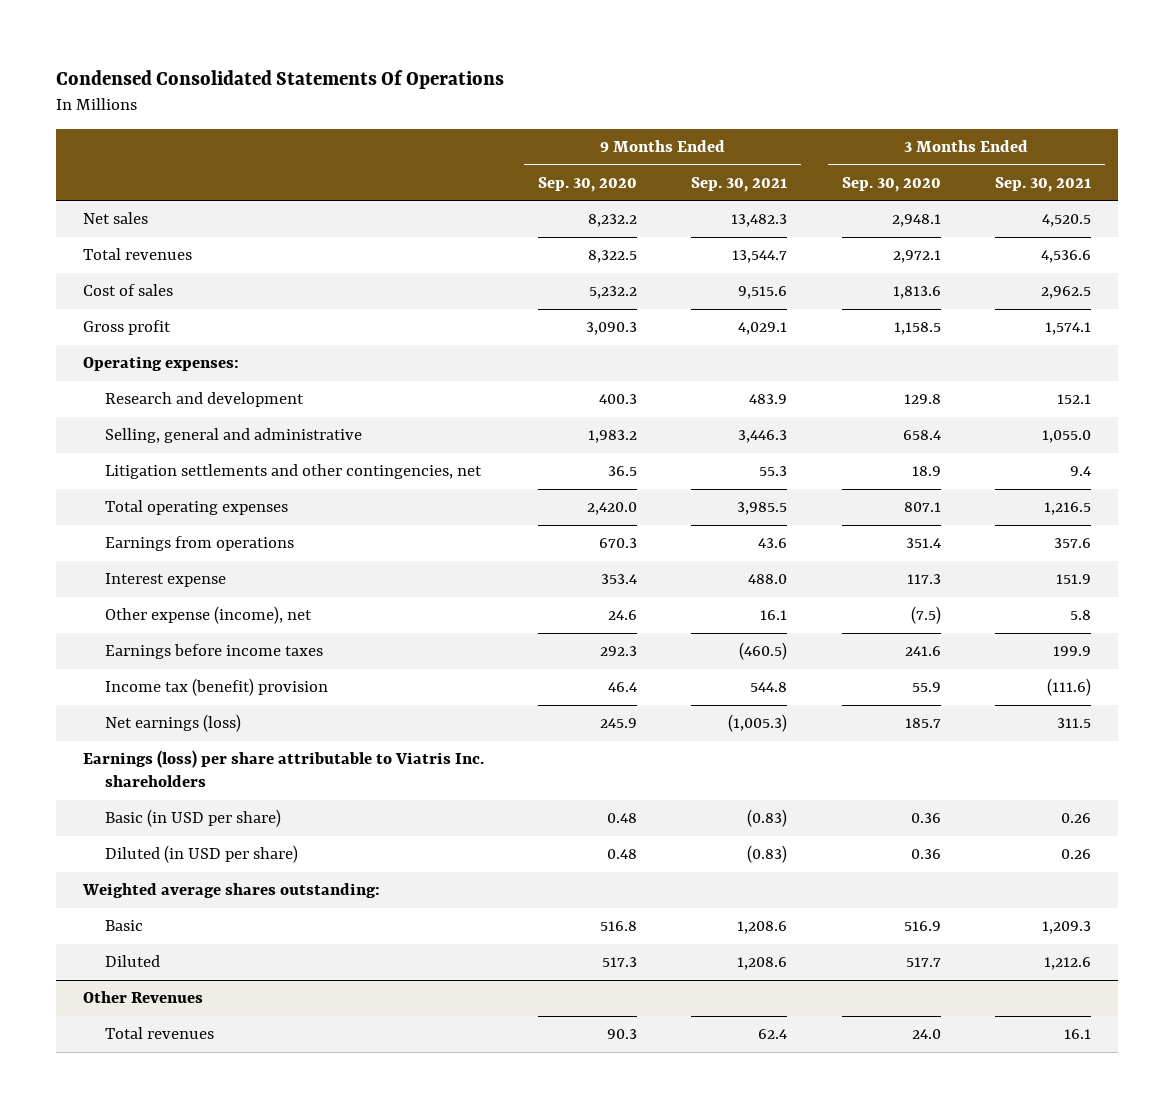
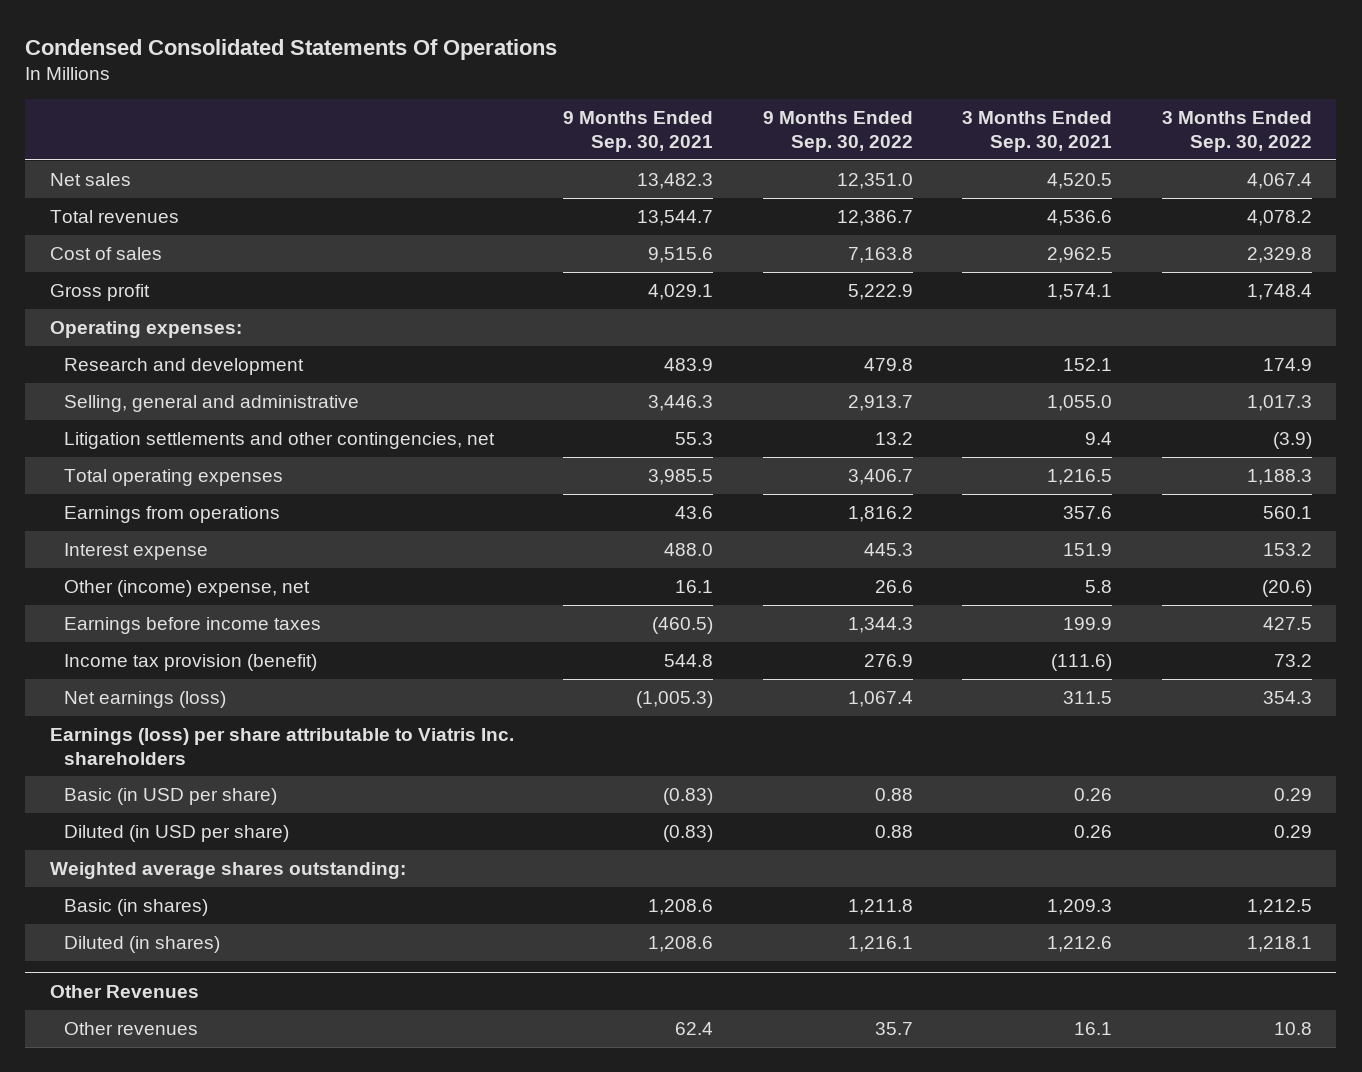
[538,176,638,192] Sep. 30, 2020 -> none
[841,176,941,192] Sep. 30, 2020 -> none
none -> [762,111,913,152] 9 Months Ended Sep. 30, 2022
none -> [1161,111,1312,152] 3 Months Ended Sep. 30, 2022
[104,606,312,625] Other expense (income), net -> [64,579,311,597] Other (income) expense, net
[104,678,328,697] Income tax (benefit) provision -> [64,653,318,671] Income tax provision (benefit)
[104,920,143,932] Basic -> [64,898,209,916] Basic (in shares)
[104,955,160,968] Diluted -> [64,935,221,953] Diluted (in shares)
[104,1027,214,1040] Total revenues -> [64,1021,199,1035] Other revenues

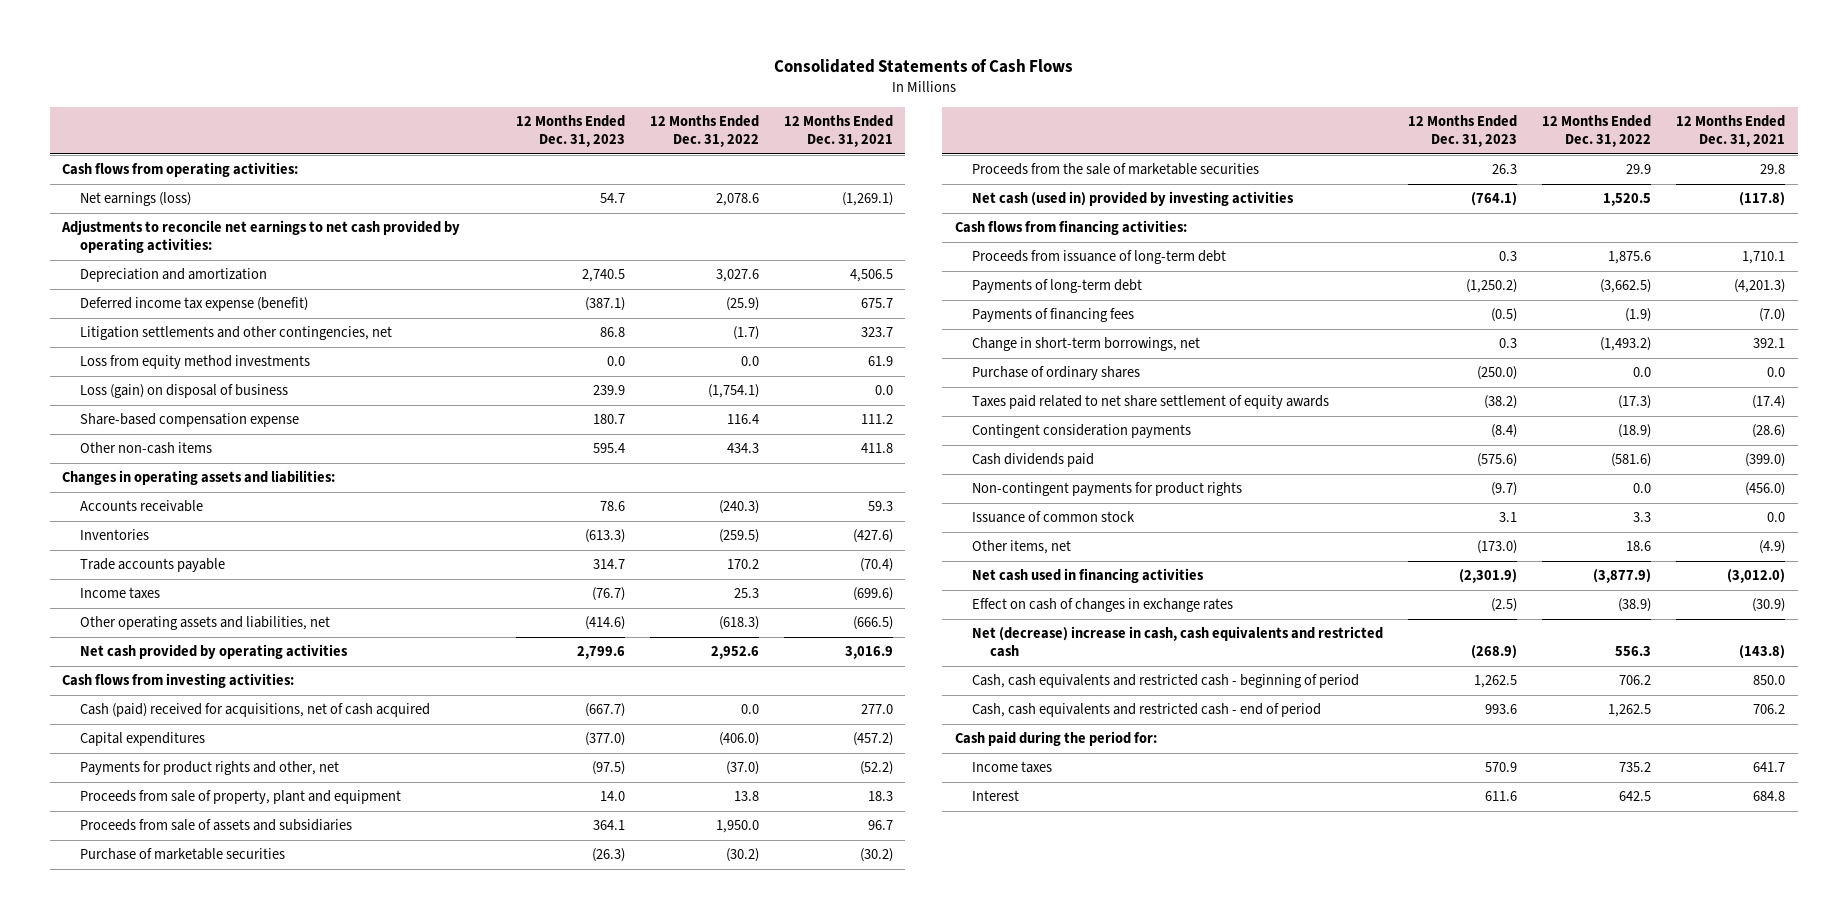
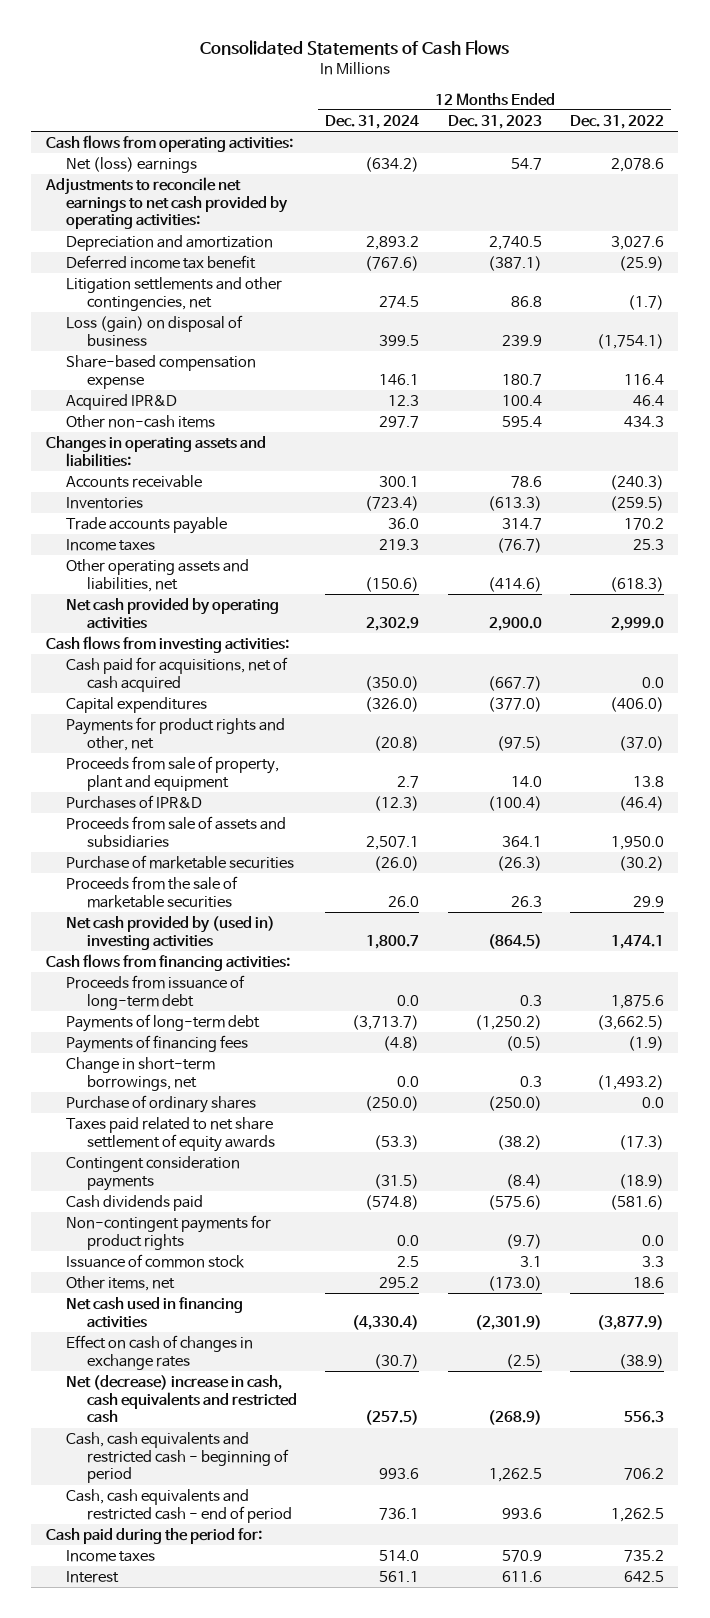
[783,115,893,148] 12 Months Ended Dec. 31, 2021 -> none
none -> [325,114,420,129] Dec. 31, 2024
[79,192,191,207] Net earnings (loss) -> [66,156,198,173] Net (loss) earnings
[79,297,308,312] Deferred income tax expense (benefit) -> [66,254,257,269] Deferred income tax benefit
[79,355,310,370] Loss from equity method investments -> none
none -> [66,393,178,410] Acquired IPR&D
[576,646,625,660] 2,799.6 -> [488,616,542,631] 2,900.0
[710,646,759,660] 2,952.6 -> [611,616,665,631] 2,999.0
[79,703,430,718] Cash (paid) received for acquisitions, net of cash acquired -> [66,656,289,692] Cash paid for acquisitions, net of cash acquired
none -> [66,794,203,809] Purchases of IPR&D
[972,191,1295,207] Net cash (used in) provided by investing activities -> [66,915,276,950] Net cash provided by (used in) investing activities
[1471,192,1518,207] (764.1) -> [487,933,542,949] (864.5)
[1603,193,1652,207] 1,520.5 -> [611,934,665,949] 1,474.1

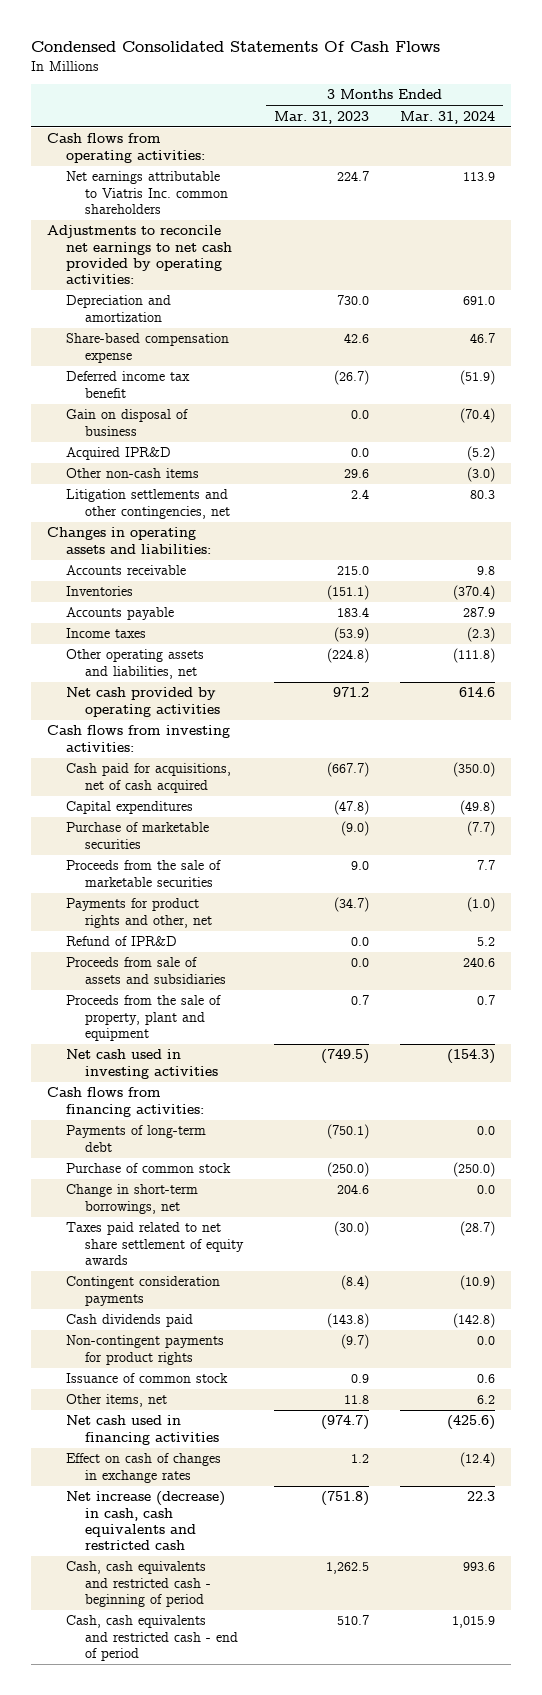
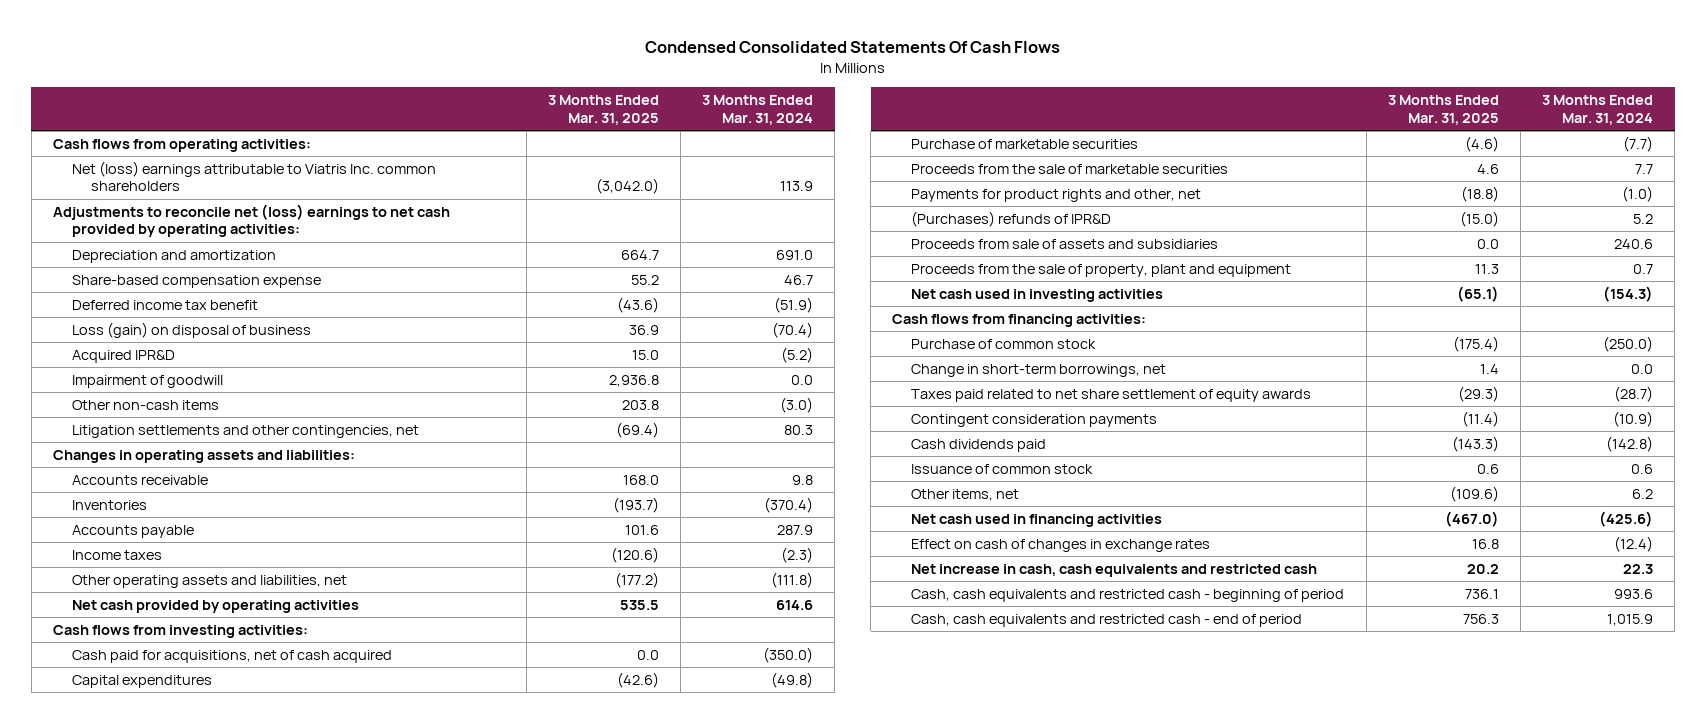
[274,110,370,124] Mar. 31, 2023 -> none
none -> [547,95,659,125] 3 Months Ended Mar. 31, 2025
[65,171,228,214] Net earnings attributable to Viatris Inc. common shareholders -> [71,160,436,192] Net (loss) earnings attributable to Viatris Inc. common shareholders
[47,225,232,285] Adjustments to reconcile net earnings to net cash provided by operating activities: -> [52,203,450,238] Adjustments to reconcile net (loss) earnings to net cash provided by operating activities:
[65,409,188,436] Gain on disposal of business -> [71,321,311,338] Loss (gain) on disposal of business
none -> [71,374,223,388] Impairment of goodwill
[65,936,177,947] Refund of IPR&D -> [911,210,1112,227] (Purchases) refunds of IPR&D
[65,1125,206,1152] Payments of long-term debt -> none
[65,1335,224,1365] Non-contingent payments for product rights -> none
[65,1491,225,1551] Net increase (decrease) in cash, cash equivalents and restricted cash -> [911,563,1318,577] Net increase in cash, cash equivalents and restricted cash

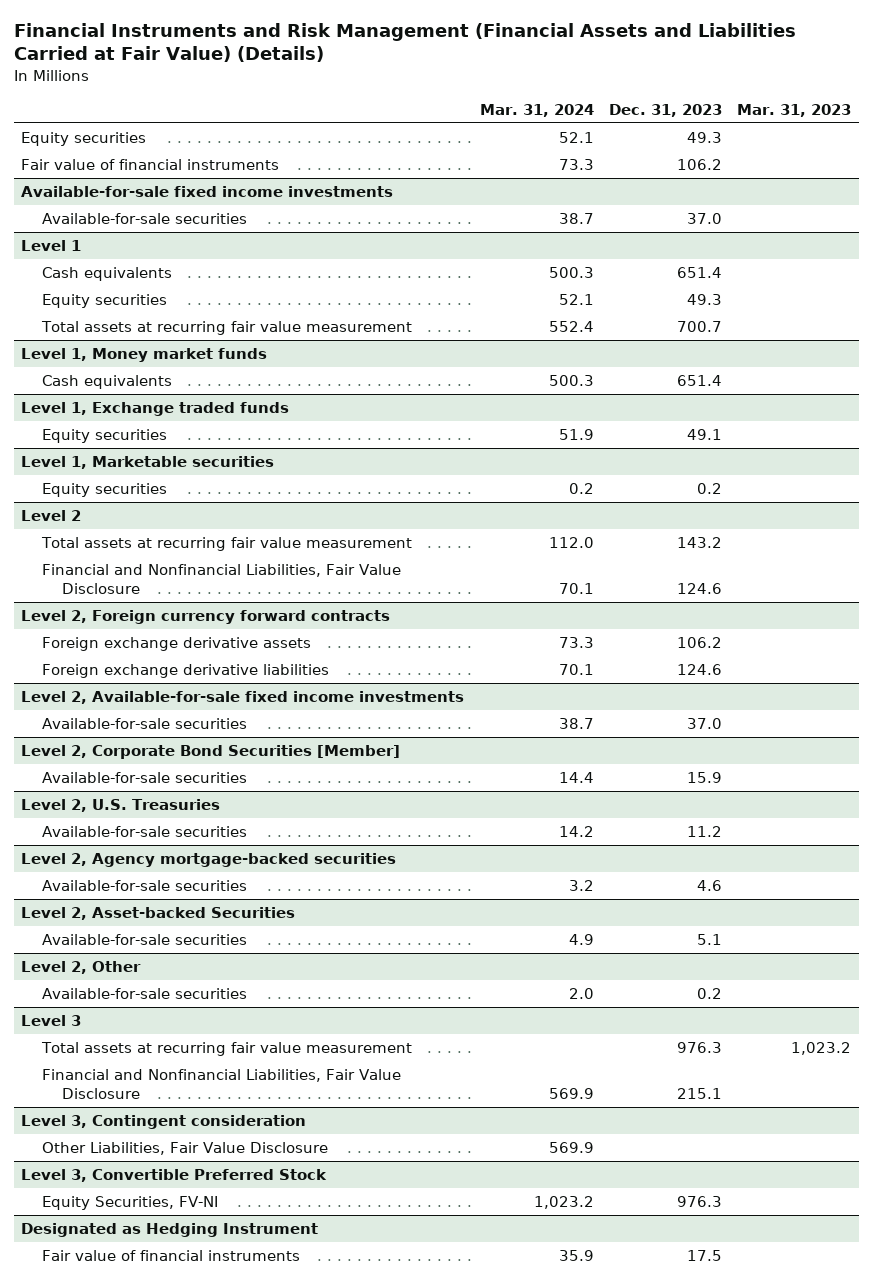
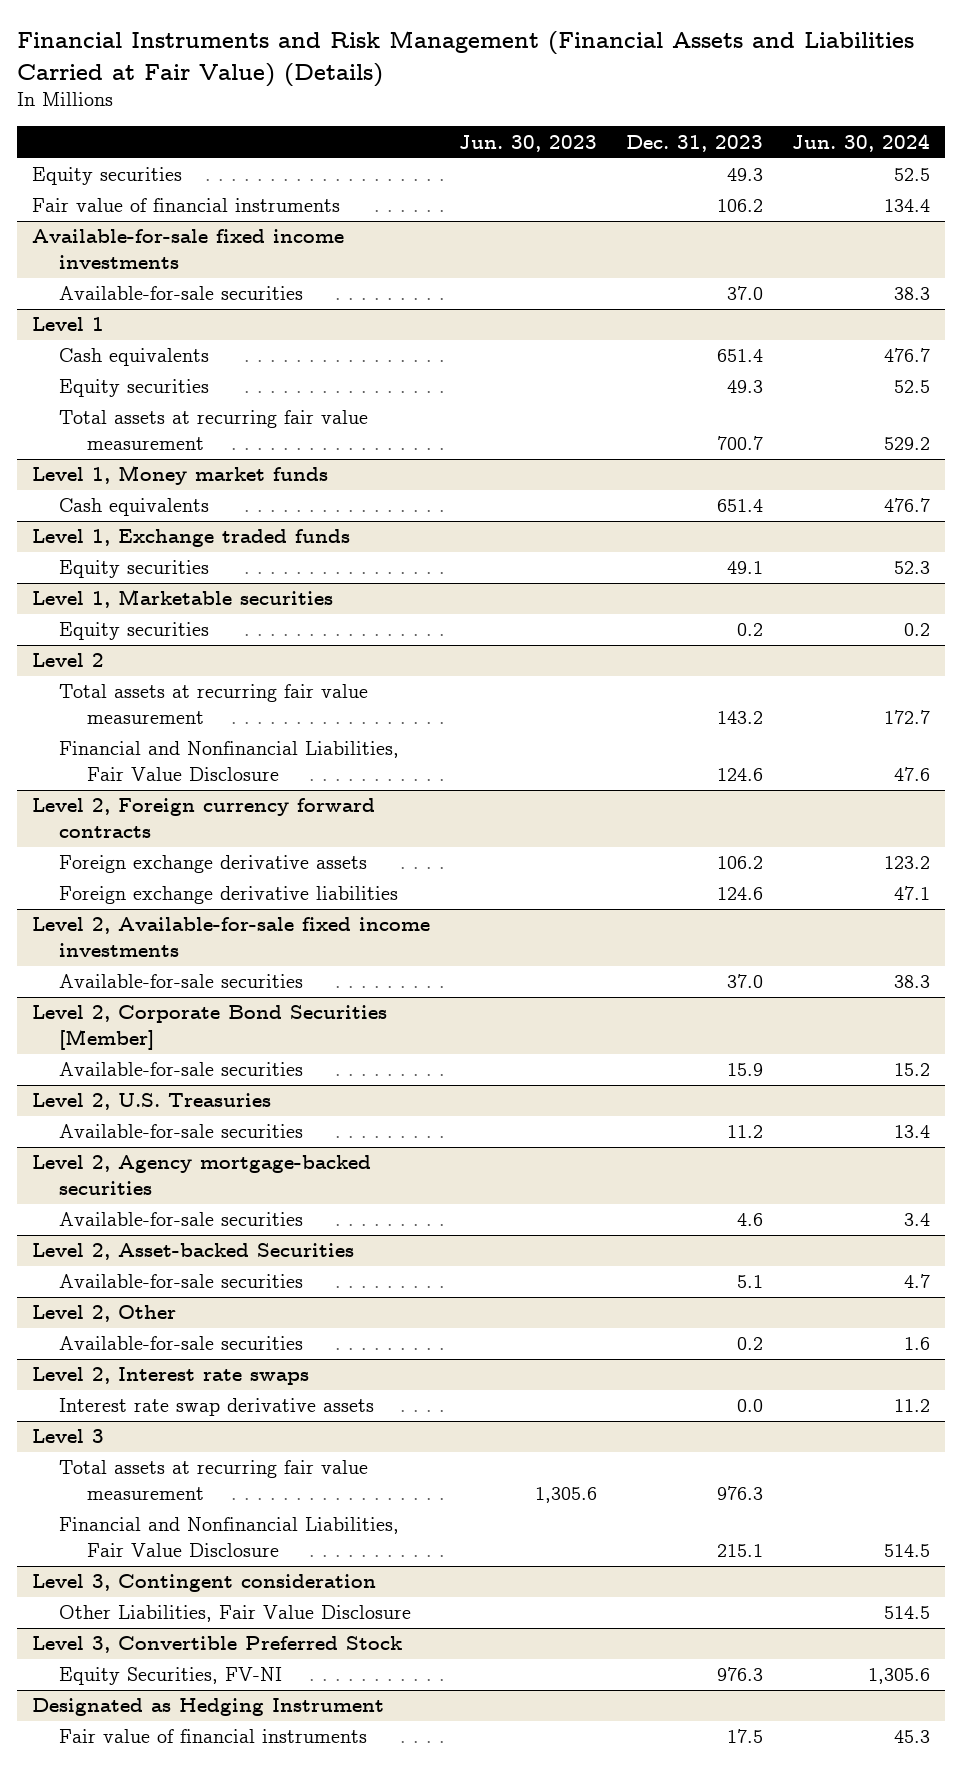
[479,103,594,117] Mar. 31, 2024 -> none
[736,103,851,117] Mar. 31, 2023 -> none
none -> [459,134,598,152] Jun. 30, 2023
none -> [792,133,931,152] Jun. 30, 2024
none -> [32,1367,310,1386] Level 2, Interest rate swaps
none -> [59,1398,375,1417] Interest rate swap derivative assets

